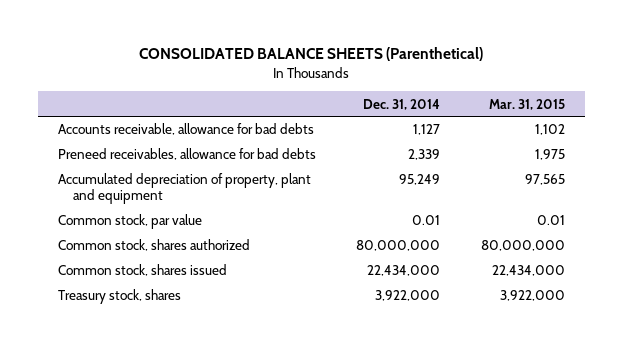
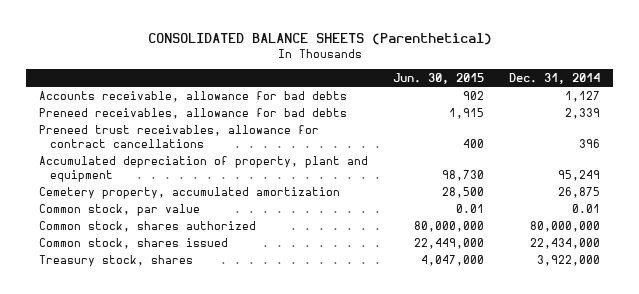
[488,98,565,110] Mar. 31, 2015 -> none
none -> [393,73,485,85] Jun. 30, 2015
none -> [38,124,319,148] Preneed trust receivables, allowance for contract cancellations
none -> [38,186,340,199] Cemetery property, accumulated amortization

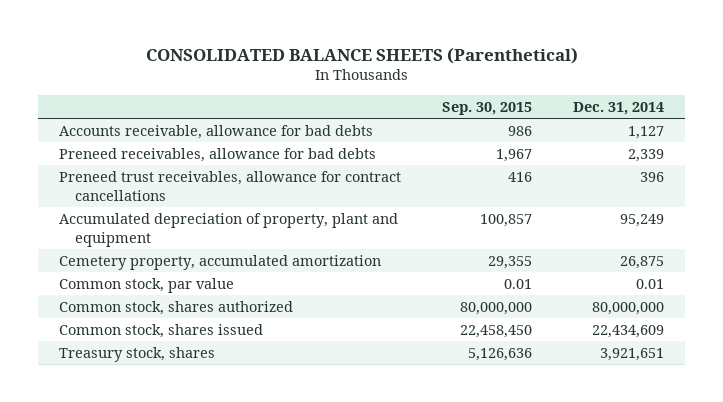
[393,73,485,85] Jun. 30, 2015 -> none
none -> [442,101,533,115] Sep. 30, 2015
[530,237,601,249] 22,434,000 -> [592,324,665,338] 22,434,609
[537,254,601,266] 3,922,000 -> [600,347,665,361] 3,921,651

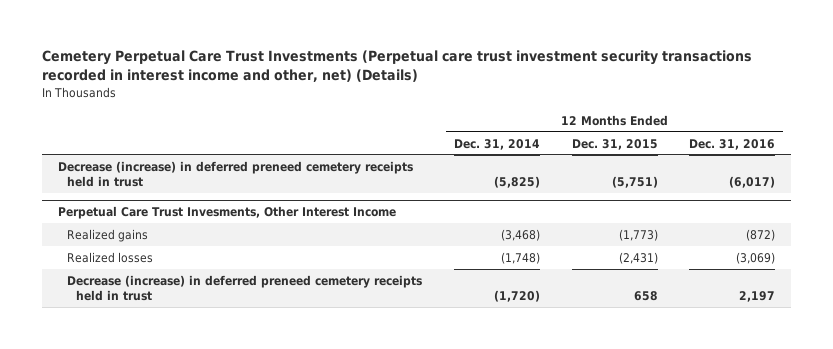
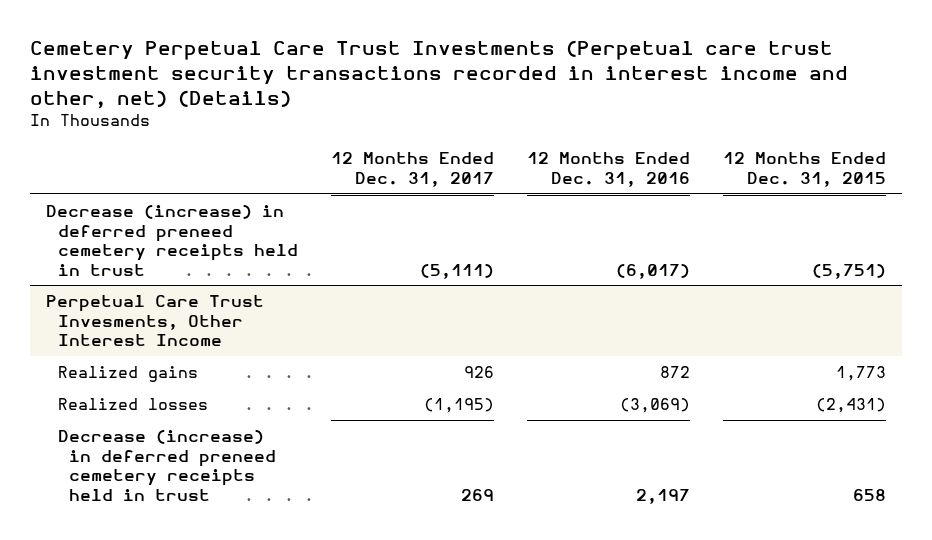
[453,138,540,150] Dec. 31, 2014 -> none
none -> [330,152,494,187] 12 Months Ended Dec. 31, 2017
[618,228,658,241] (1,773) -> [835,365,886,381] 1,773
[746,228,776,241] (872) -> [659,365,690,378] 872

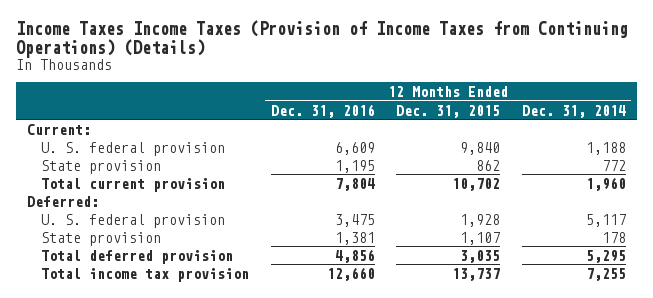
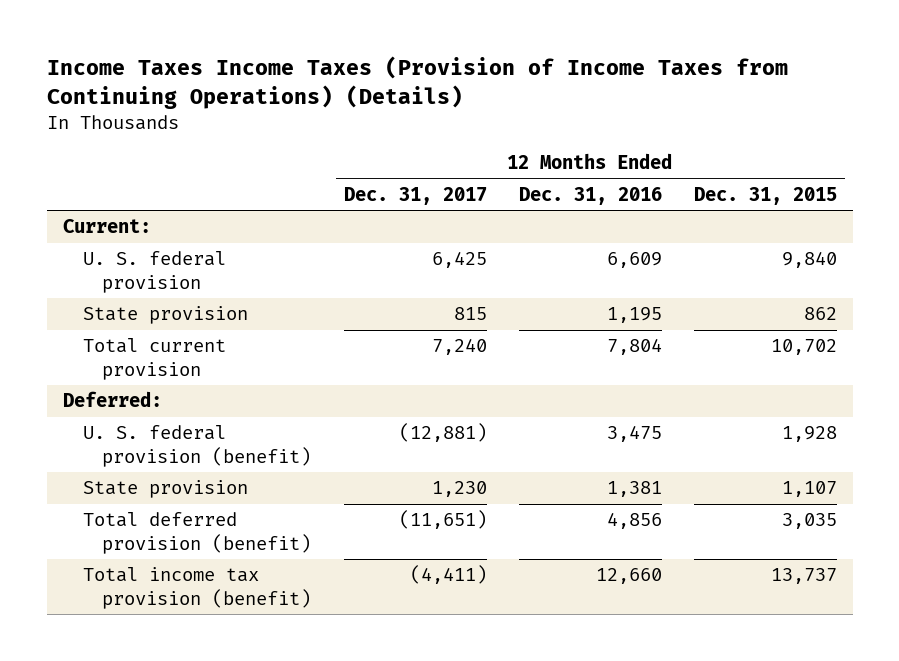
[522,104,627,118] Dec. 31, 2014 -> none
none -> [343,187,487,206] Dec. 31, 2017
[40,213,225,228] U. S. federal provision -> [82,425,312,467] U. S. federal provision (benefit)
[40,249,233,264] Total deferred provision -> [82,512,312,554] Total deferred provision (benefit)
[40,267,249,282] Total income tax provision -> [82,567,312,609] Total income tax provision (benefit)

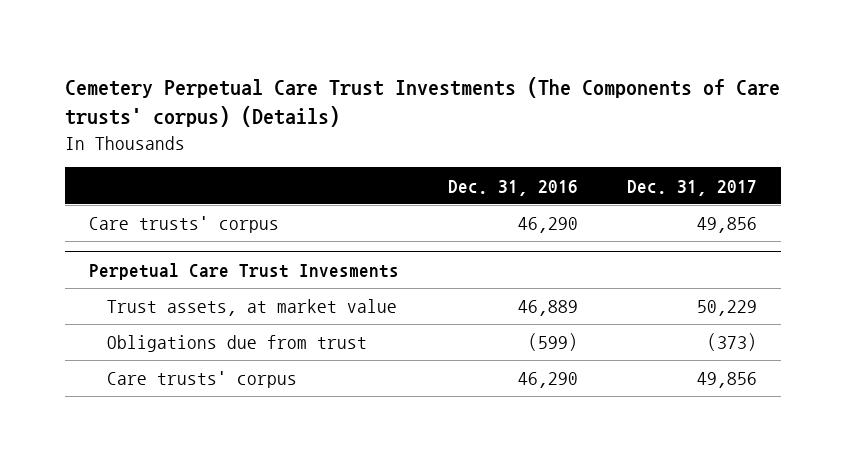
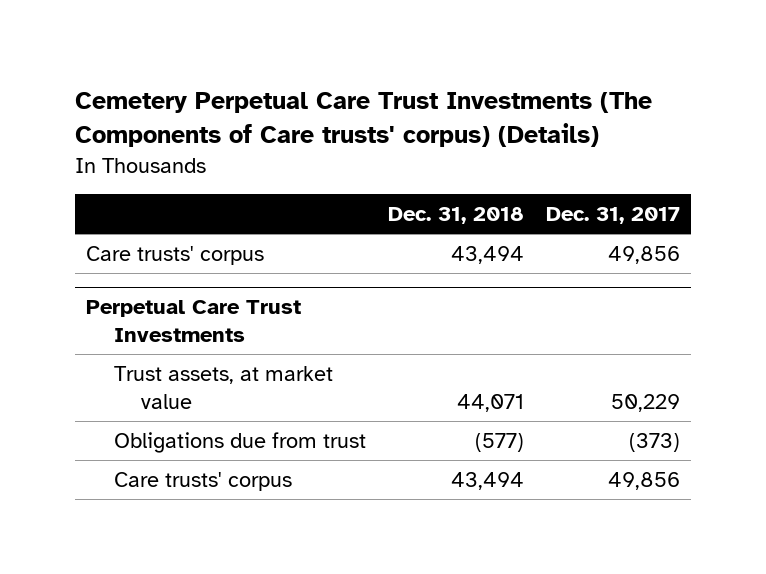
[448,179,579,196] Dec. 31, 2016 -> none
none -> [387,207,524,225] Dec. 31, 2018
[89,263,400,281] Perpetual Care Trust Invesments -> [86,299,302,343] Perpetual Care Trust Investments

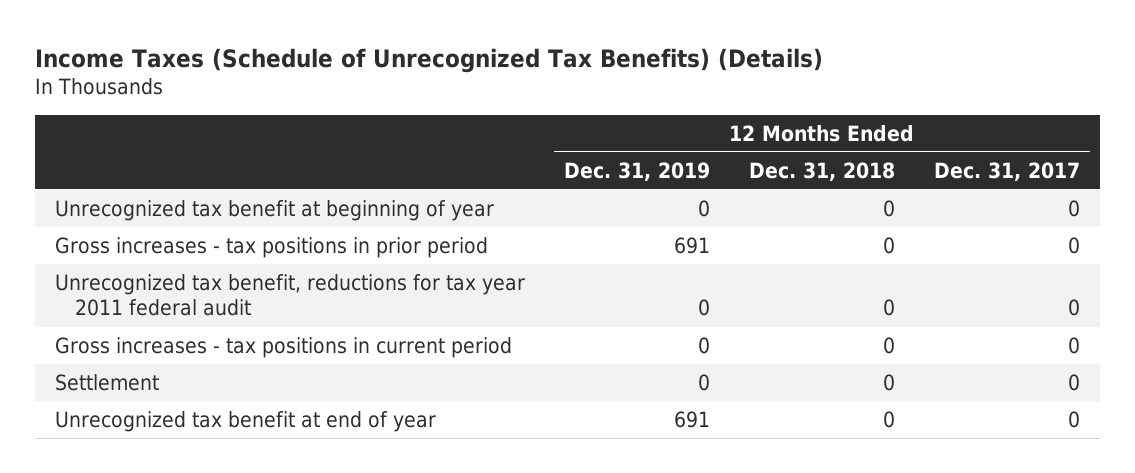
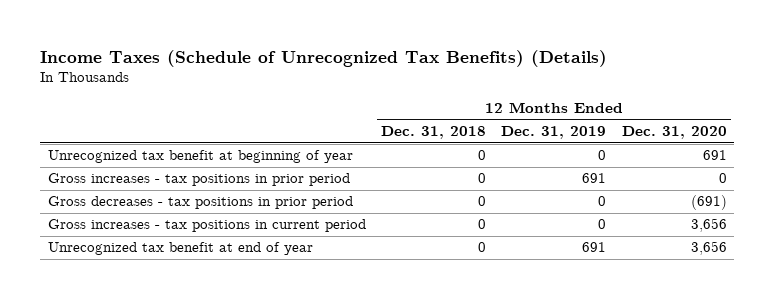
[934,161,1081,181] Dec. 31, 2017 -> none
none -> [621,126,727,140] Dec. 31, 2020
[54,273,525,317] Unrecognized tax benefit, reductions for tax year 2011 federal audit -> none
none -> [47,196,353,210] Gross decreases - tax positions in prior period
[54,373,159,391] Settlement -> none

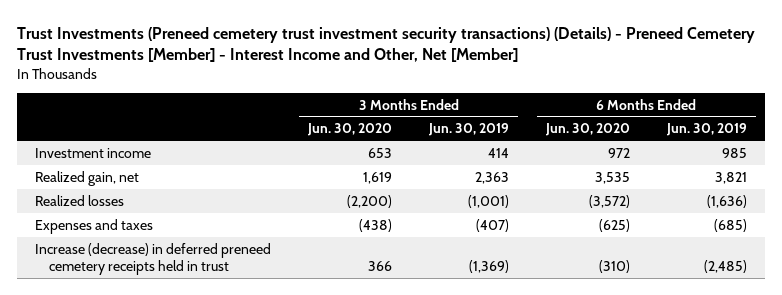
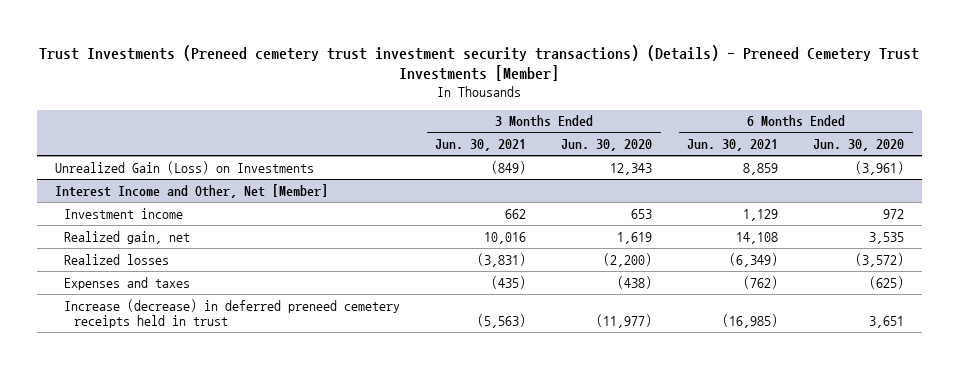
[16,26,755,63] Trust Investments (Preneed cemetery trust investment security transactions) (Details) - Preneed Cemetery Trust Investments [Member] - Interest Income and Other, Net [Member] -> [39,44,920,82] Trust Investments (Preneed cemetery trust investment security transactions) (Details) - Preneed Cemetery Trust Investments [Member]
[428,123,510,137] Jun. 30, 2019 -> none
[665,123,747,137] Jun. 30, 2019 -> none
none -> [435,139,527,152] Jun. 30, 2021
none -> [687,139,779,152] Jun. 30, 2021
none -> [54,160,314,174] Unrealized Gain (Loss) on Investments
none -> [54,183,328,198] Interest Income and Other, Net [Member]
[368,260,393,271] 366 -> [596,314,653,329] (11,977)
[598,259,630,273] (310) -> [869,316,905,329] 3,651

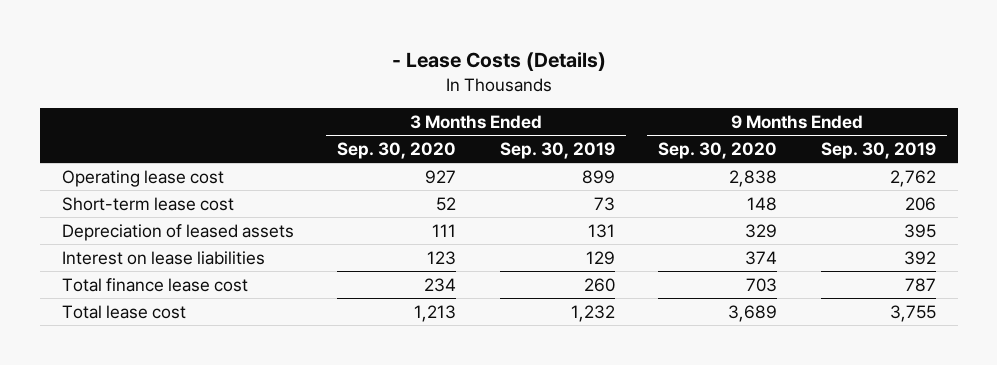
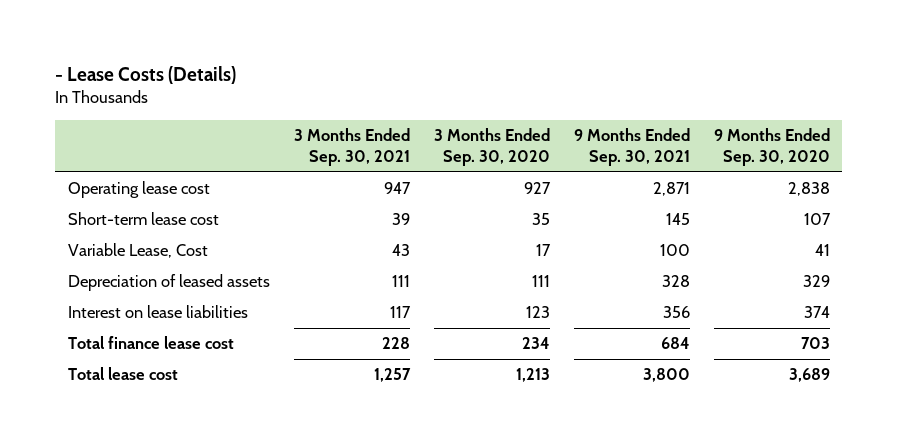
[499,141,615,159] Sep. 30, 2019 -> none
[820,141,936,159] Sep. 30, 2019 -> none
none -> [293,127,410,166] 3 Months Ended Sep. 30, 2021
none -> [573,127,690,166] 9 Months Ended Sep. 30, 2021
[436,196,457,211] 52 -> [531,213,550,226] 35
[747,196,778,211] 148 -> [803,213,831,226] 107
none -> [67,243,208,259] Variable Lease, Cost

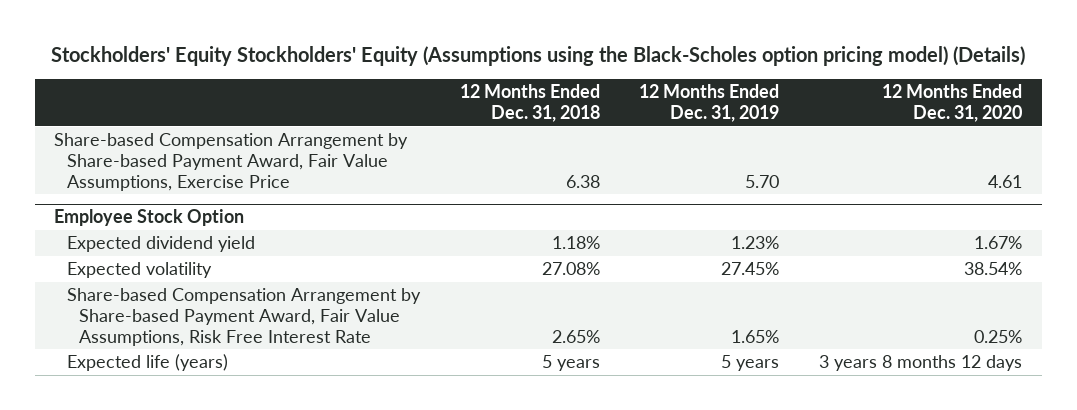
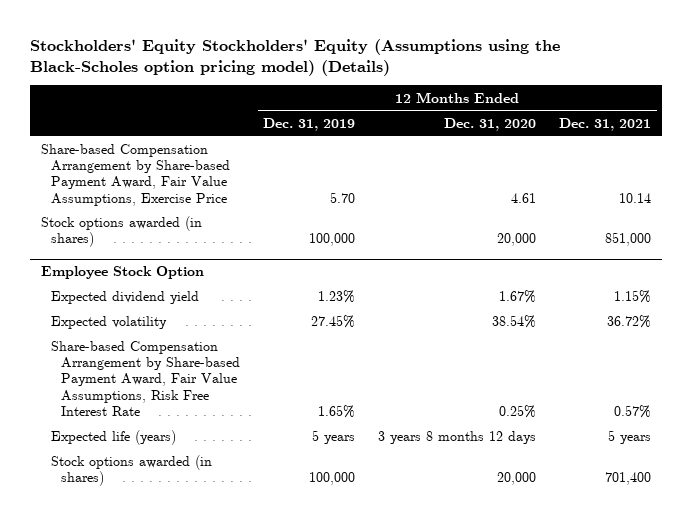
[459,84,600,123] 12 Months Ended Dec. 31, 2018 -> none
none -> [558,117,651,131] Dec. 31, 2021
none -> [41,216,203,248] Stock options awarded (in shares)
none -> [51,455,213,487] Stock options awarded (in shares)

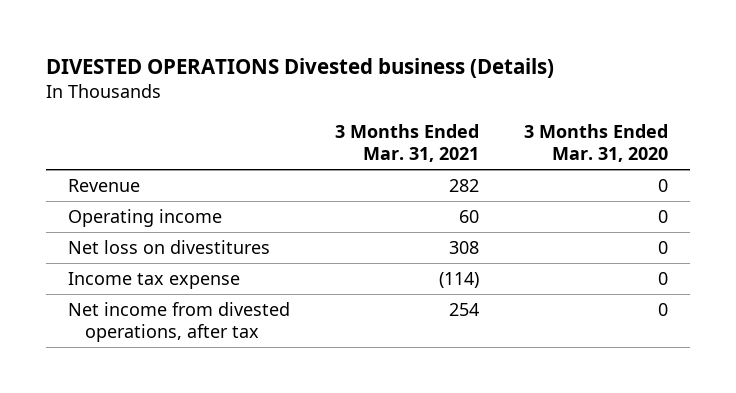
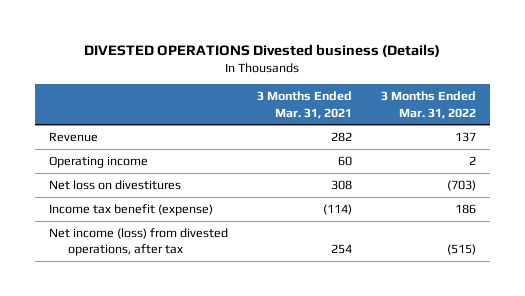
[523,123,668,163] 3 Months Ended Mar. 31, 2020 -> none
none -> [380,91,476,119] 3 Months Ended Mar. 31, 2022
[68,271,241,289] Income tax expense -> [49,204,214,217] Income tax benefit (expense)
[68,301,291,343] Net income from divested operations, after tax -> [49,228,229,257] Net income (loss) from divested operations, after tax

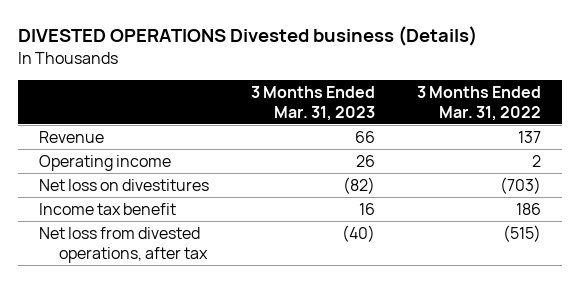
[256,91,352,119] 3 Months Ended Mar. 31, 2021 -> none
none -> [250,86,375,121] 3 Months Ended Mar. 31, 2023
[49,204,214,217] Income tax benefit (expense) -> [38,203,176,216] Income tax benefit
[49,228,229,257] Net income (loss) from divested operations, after tax -> [38,227,209,263] Net loss from divested operations, after tax

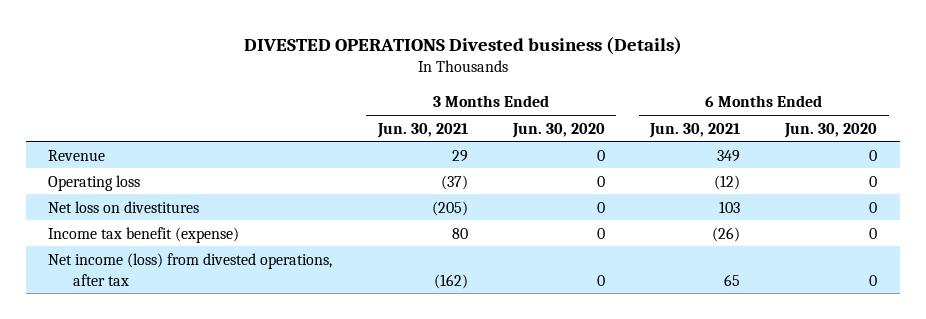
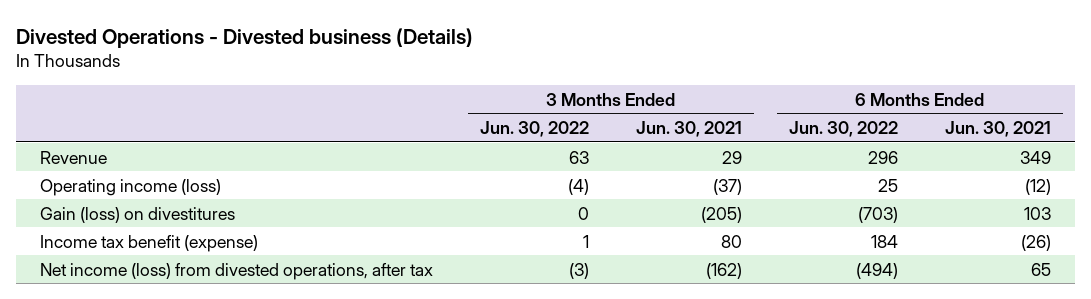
[243,36,682,55] DIVESTED OPERATIONS Divested business (Details) -> [16,27,474,48] Divested Operations - Divested business (Details)
[511,122,605,138] Jun. 30, 2020 -> none
[784,122,878,138] Jun. 30, 2020 -> none
none -> [479,121,589,138] Jun. 30, 2022
none -> [789,121,899,138] Jun. 30, 2022
[48,174,141,191] Operating loss -> [39,178,221,196] Operating income (loss)
[48,200,200,213] Net loss on divestitures -> [39,206,235,223] Gain (loss) on divestitures

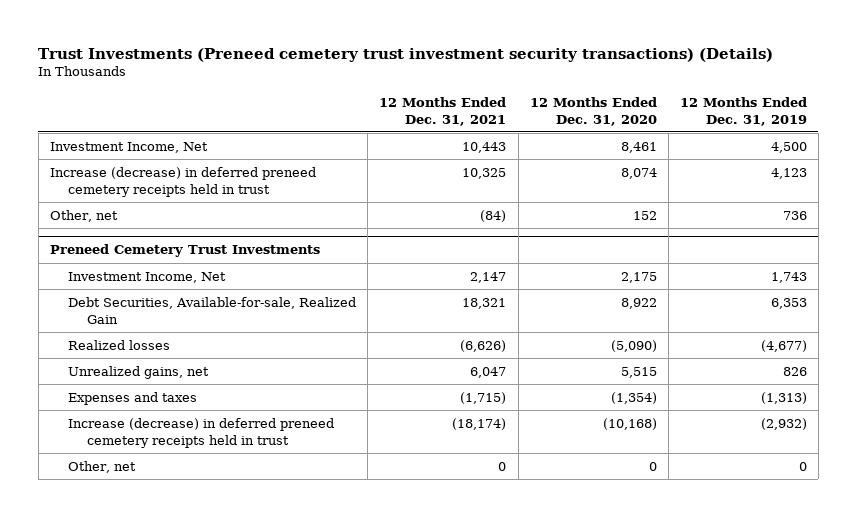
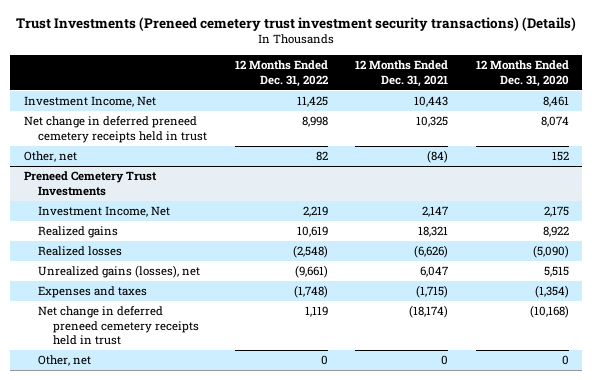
[679,96,807,126] 12 Months Ended Dec. 31, 2019 -> none
none -> [234,60,328,87] 12 Months Ended Dec. 31, 2022
[49,166,316,197] Increase (decrease) in deferred preneed cemetery receipts held in trust -> [23,116,208,143] Net change in deferred preneed cemetery receipts held in trust
[68,296,357,324] Debt Securities, Available-for-sale, Realized Gain -> [38,226,119,239] Realized gains
[68,365,210,379] Unrealized gains, net -> [38,265,201,279] Unrealized gains (losses), net
[68,417,335,448] Increase (decrease) in deferred preneed cemetery receipts held in trust -> [38,306,199,346] Net change in deferred preneed cemetery receipts held in trust

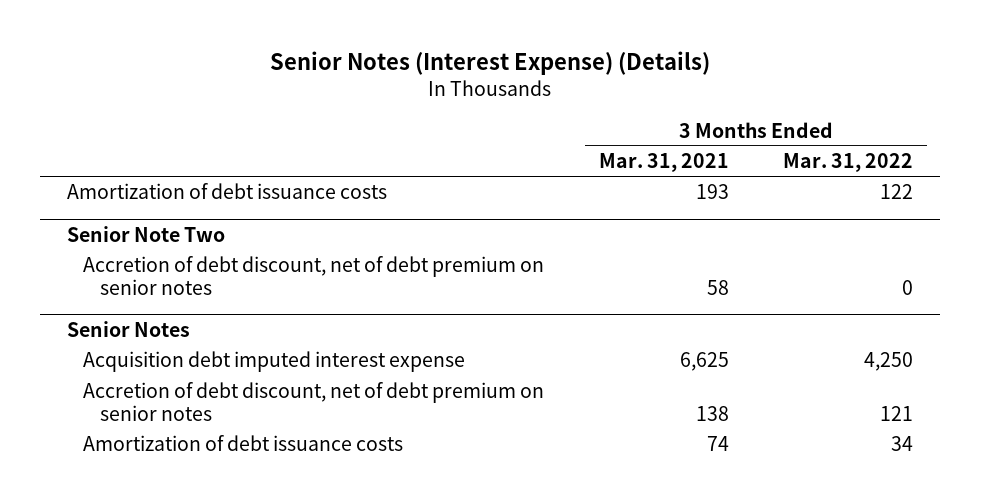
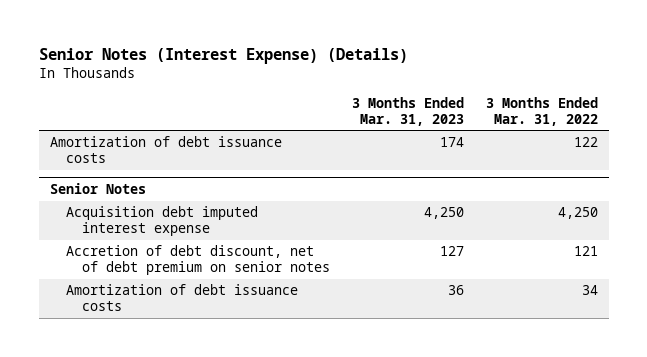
[598,153,729,173] Mar. 31, 2021 -> none
none -> [351,96,464,126] 3 Months Ended Mar. 31, 2023
[67,225,226,242] Senior Note Two -> none
[83,256,545,295] Accretion of debt discount, net of debt premium on senior notes -> none

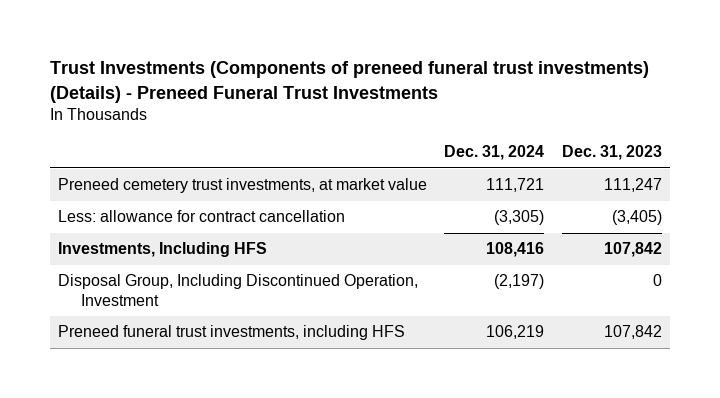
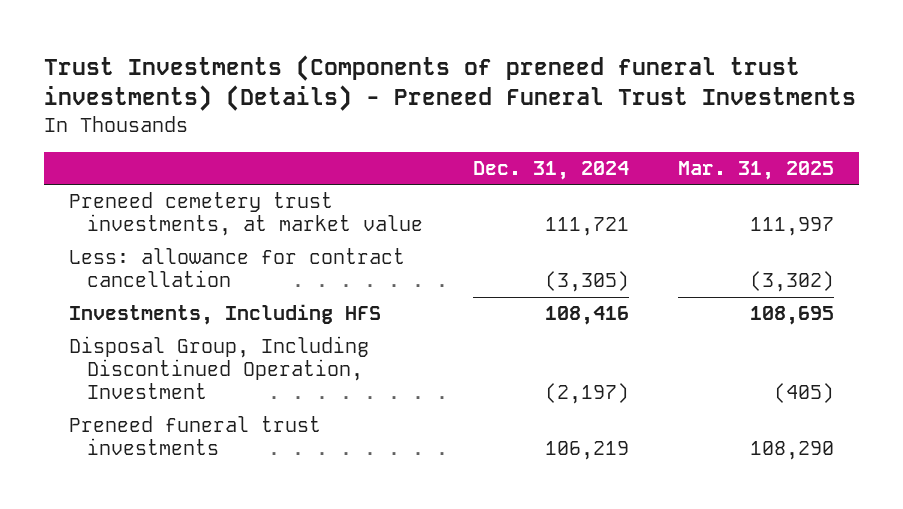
[561,145,662,161] Dec. 31, 2023 -> none
none -> [677,160,834,180] Mar. 31, 2025
[58,325,406,341] Preneed funeral trust investments, including HFS -> [68,416,321,456] Preneed funeral trust investments

